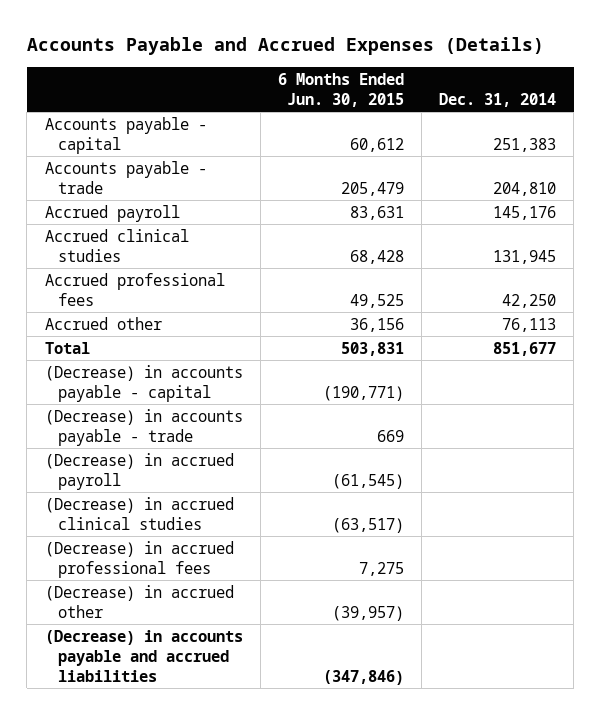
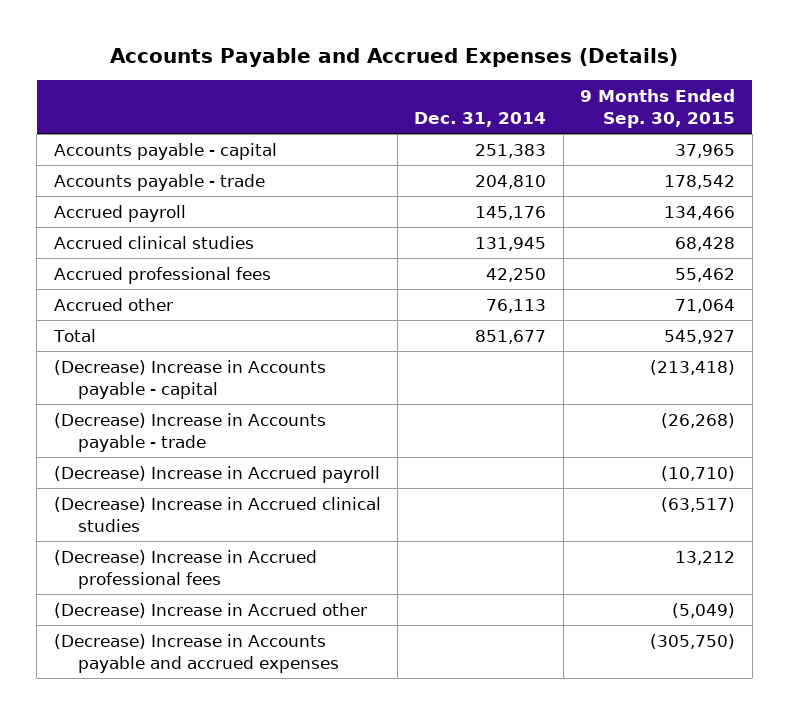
[277,72,404,107] 6 Months Ended Jun. 30, 2015 -> none
none -> [580,88,736,129] 9 Months Ended Sep. 30, 2015
[44,364,243,402] (Decrease) in accounts payable - capital -> [53,359,326,399] (Decrease) Increase in Accounts payable - capital
[44,408,243,446] (Decrease) in accounts payable - trade -> [53,412,326,452] (Decrease) Increase in Accounts payable - trade
[44,452,234,490] (Decrease) in accrued payroll -> [53,465,380,483] (Decrease) Increase in Accrued payroll
[44,496,234,530] (Decrease) in accrued clinical studies -> [53,496,381,532] (Decrease) Increase in Accrued clinical studies
[44,540,234,578] (Decrease) in accrued professional fees -> [53,549,317,589] (Decrease) Increase in Accrued professional fees
[44,584,234,618] (Decrease) in accrued other -> [53,602,367,618] (Decrease) Increase in Accrued other
[44,629,243,682] (Decrease) in accounts payable and accrued liabilities -> [53,633,340,673] (Decrease) Increase in Accounts payable and accrued expenses

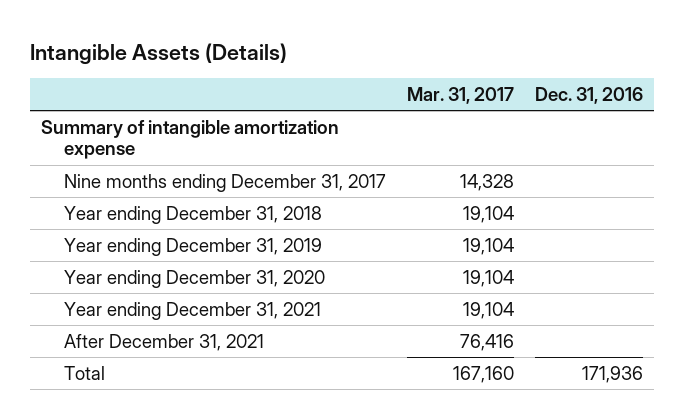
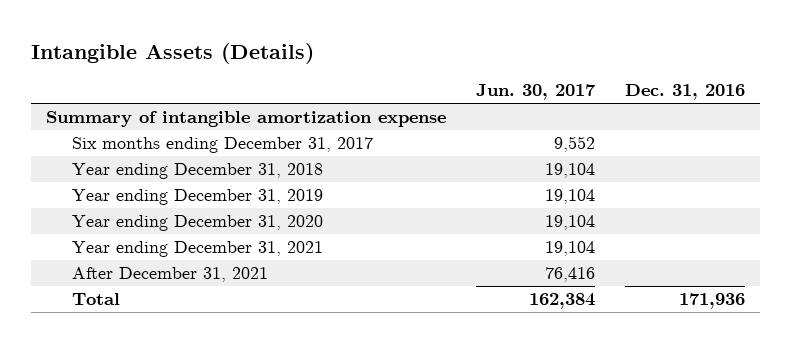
[406,87,514,105] Mar. 31, 2017 -> none
none -> [476,84,597,101] Jun. 30, 2017
[63,173,386,192] Nine months ending December 31, 2017 -> [72,137,374,154] Six months ending December 31, 2017

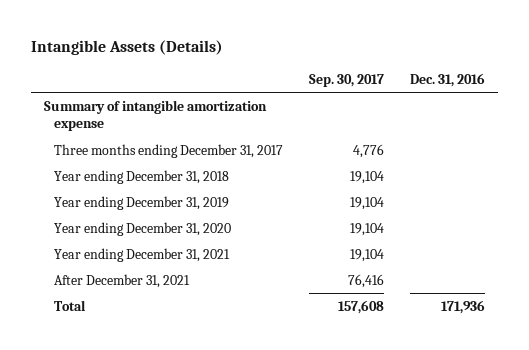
[476,84,597,101] Jun. 30, 2017 -> none
none -> [309,74,385,88] Sep. 30, 2017
[72,137,374,154] Six months ending December 31, 2017 -> [54,143,284,158] Three months ending December 31, 2017

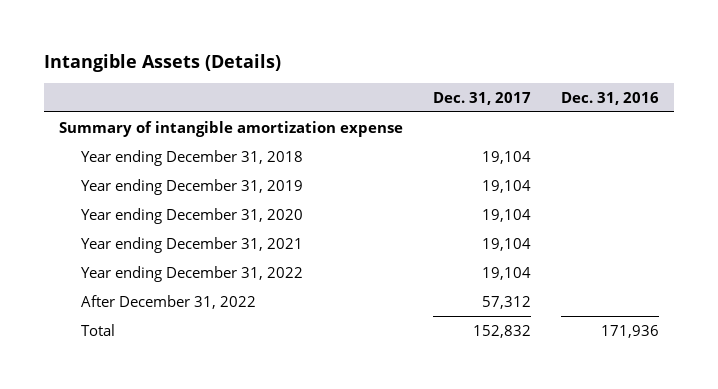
[309,74,385,88] Sep. 30, 2017 -> none
none -> [432,91,531,105] Dec. 31, 2017
[54,143,284,158] Three months ending December 31, 2017 -> none
none -> [81,265,304,282] Year ending December 31, 2022
[54,273,191,288] After December 31, 2021 -> [81,294,257,309] After December 31, 2022

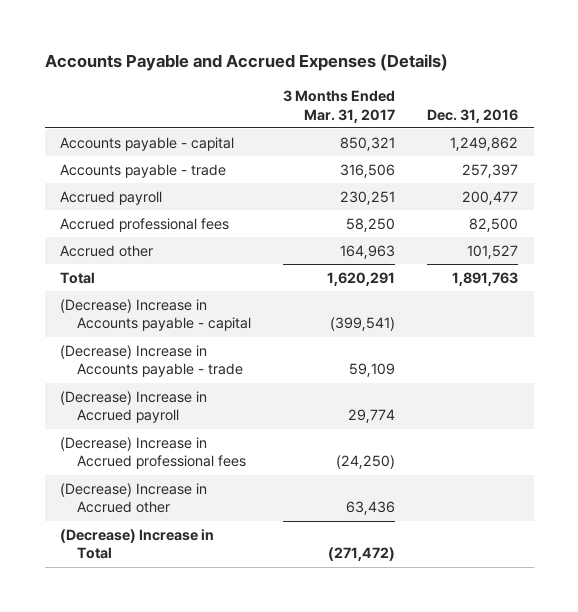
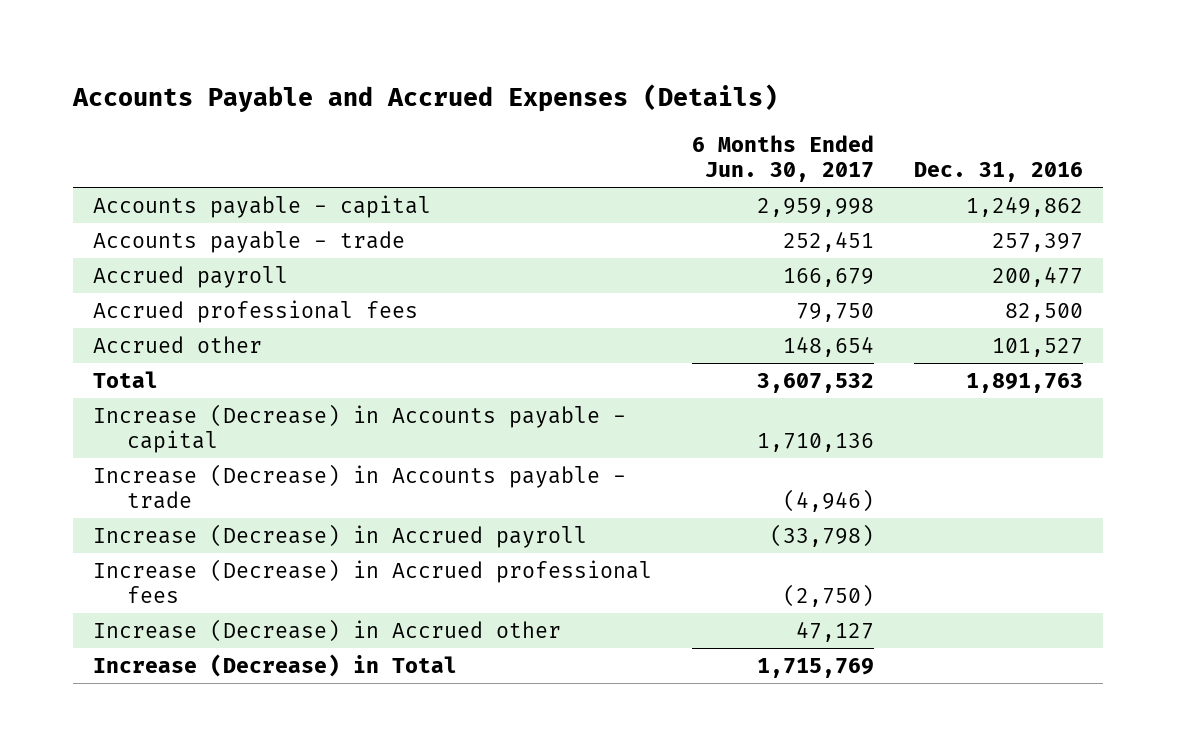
[283,89,396,123] 3 Months Ended Mar. 31, 2017 -> none
none -> [692,135,875,183] 6 Months Ended Jun. 30, 2017
[60,298,252,332] (Decrease) Increase in Accounts payable - capital -> [93,403,627,454] Increase (Decrease) in Accounts payable - capital
[60,344,244,378] (Decrease) Increase in Accounts payable - trade -> [93,463,627,510] Increase (Decrease) in Accounts payable - trade
[60,390,208,424] (Decrease) Increase in Accrued payroll -> [93,523,588,548] Increase (Decrease) in Accrued payroll
[60,436,247,470] (Decrease) Increase in Accrued professional fees -> [93,558,653,604] Increase (Decrease) in Accrued professional fees
[60,482,208,514] (Decrease) Increase in Accrued other -> [93,618,562,642] Increase (Decrease) in Accrued other
[60,528,215,560] (Decrease) Increase in Total -> [93,653,458,677] Increase (Decrease) in Total

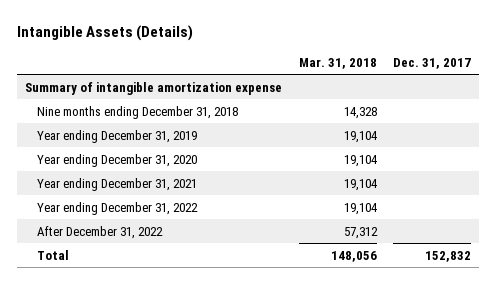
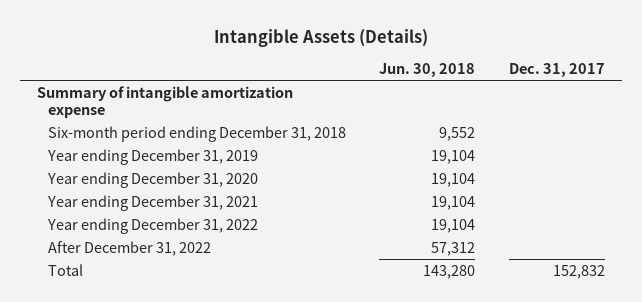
[298,57,377,69] Mar. 31, 2018 -> none
none -> [379,63,476,78] Jun. 30, 2018
[37,105,239,119] Nine months ending December 31, 2018 -> [47,125,346,142] Six-month period ending December 31, 2018

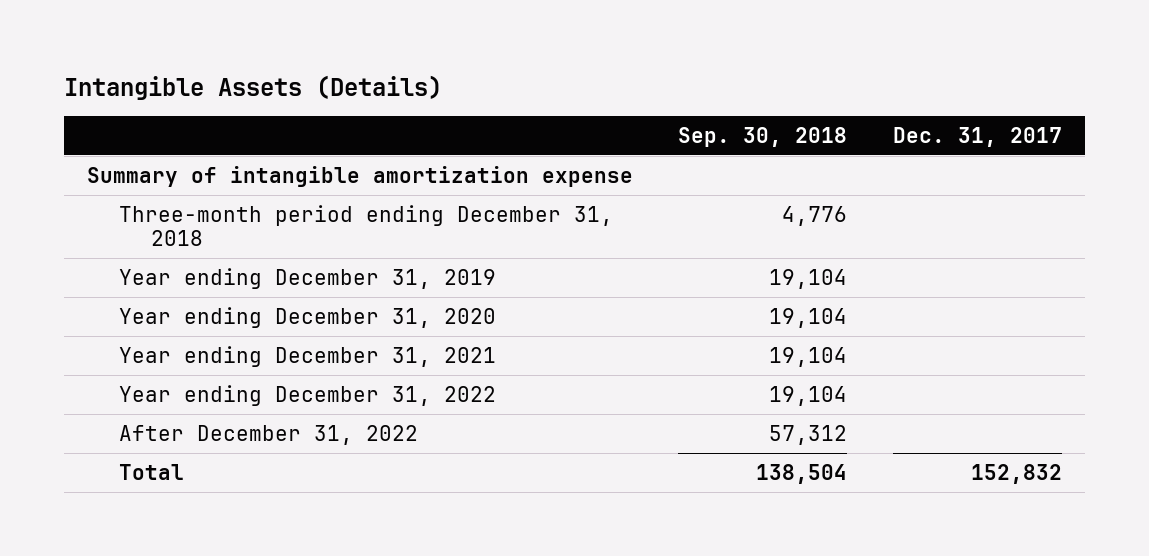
[379,63,476,78] Jun. 30, 2018 -> none
none -> [678,126,848,147] Sep. 30, 2018
[47,125,346,142] Six-month period ending December 31, 2018 -> [118,204,613,246] Three-month period ending December 31, 2018

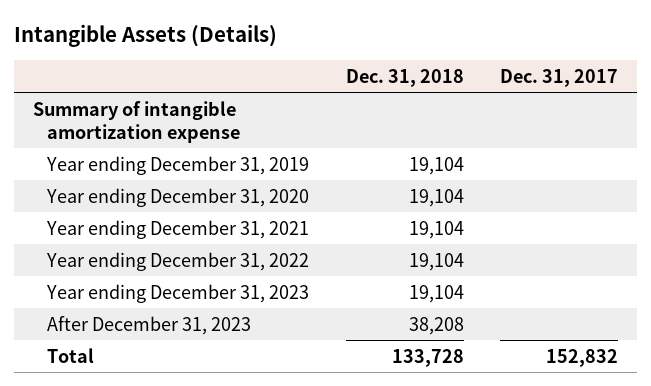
[678,126,848,147] Sep. 30, 2018 -> none
none -> [345,68,464,87] Dec. 31, 2018
[118,204,613,246] Three-month period ending December 31, 2018 -> none
none -> [46,283,310,303] Year ending December 31, 2023
[118,424,418,445] After December 31, 2022 -> [47,315,252,335] After December 31, 2023

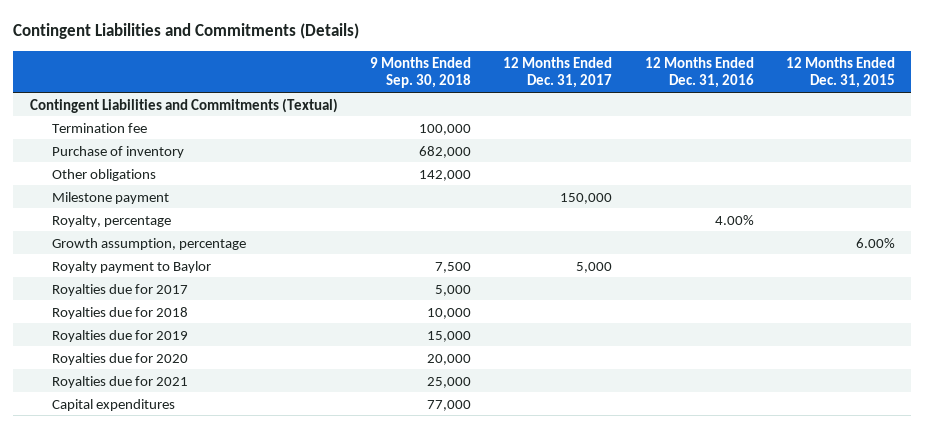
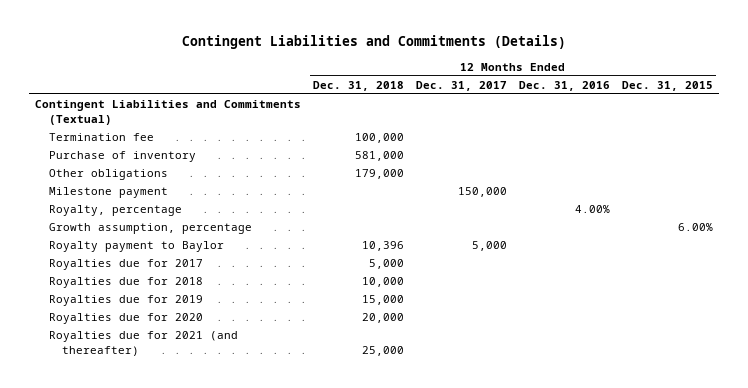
[369,56,471,89] 9 Months Ended Sep. 30, 2018 -> none
none -> [312,80,404,91] Dec. 31, 2018
[51,398,175,411] Capital expenditures -> none
[51,375,188,388] Royalties due for 2021 -> [48,331,238,356] Royalties due for 2021 (and thereafter)

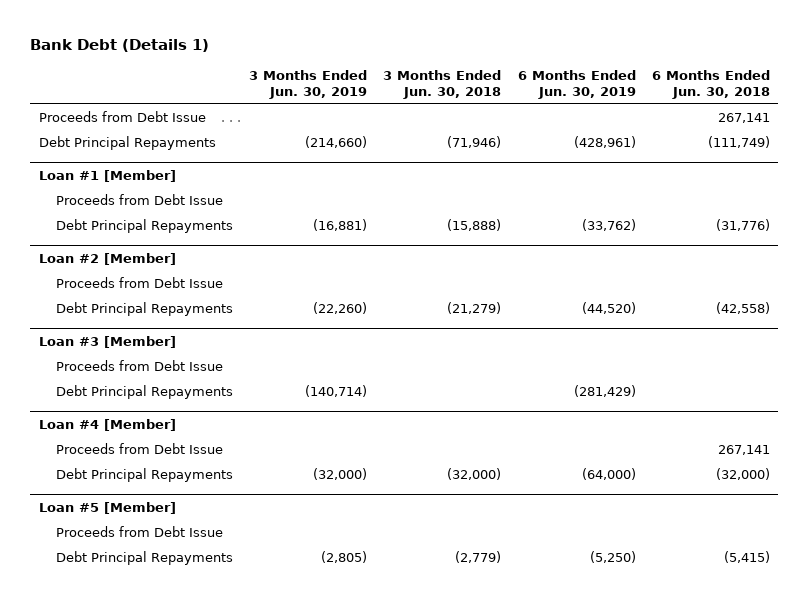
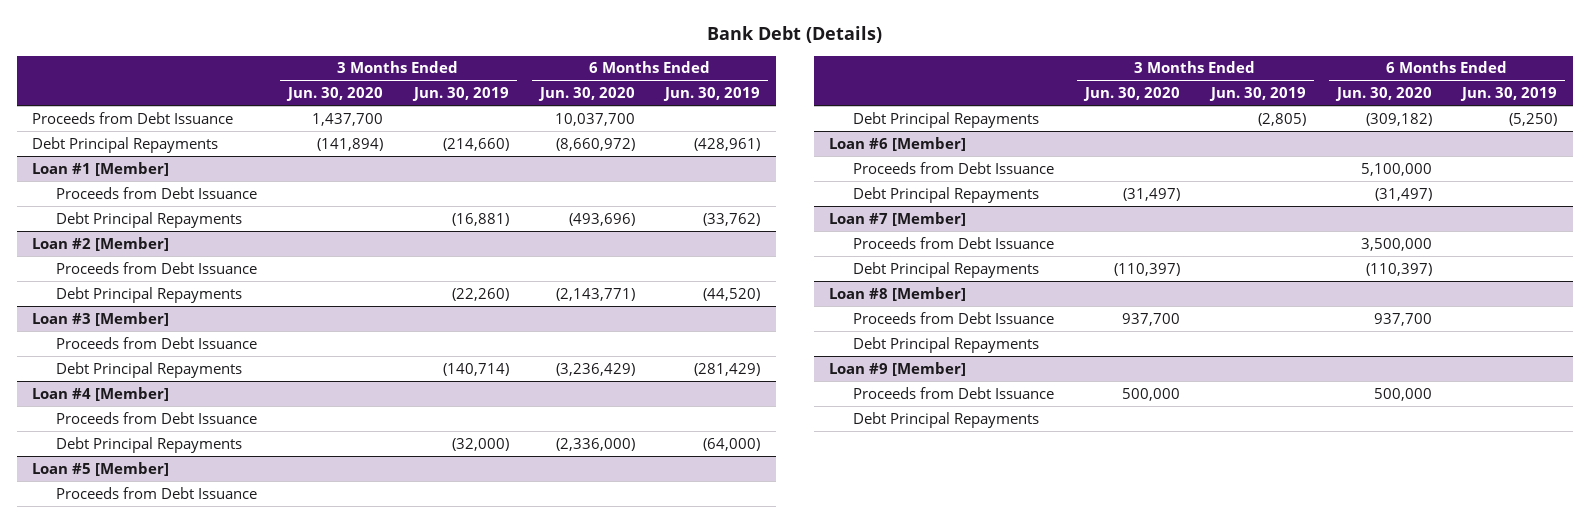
[30,39,210,53] Bank Debt (Details 1) -> [706,26,882,44] Bank Debt (Details)
[383,69,502,99] 3 Months Ended Jun. 30, 2018 -> none
[652,69,771,99] 6 Months Ended Jun. 30, 2018 -> none
none -> [285,87,383,102] Jun. 30, 2020
none -> [537,87,635,102] Jun. 30, 2020
[38,111,206,123] Proceeds from Debt Issue -> [32,111,234,124] Proceeds from Debt Issuance
[55,194,223,206] Proceeds from Debt Issue -> [56,186,258,199] Proceeds from Debt Issuance
[55,277,223,289] Proceeds from Debt Issue -> [56,261,258,274] Proceeds from Debt Issuance
[55,360,223,372] Proceeds from Debt Issue -> [56,336,258,349] Proceeds from Debt Issuance
[55,443,223,455] Proceeds from Debt Issue -> [56,411,258,424] Proceeds from Debt Issuance
[55,526,223,538] Proceeds from Debt Issue -> [56,486,258,499] Proceeds from Debt Issuance
none -> [829,136,967,151] Loan #6 [Member]
none -> [853,161,1055,174] Proceeds from Debt Issuance
none -> [853,186,1040,203] Debt Principal Repayments
none -> [829,211,967,226] Loan #7 [Member]
none -> [853,236,1055,249] Proceeds from Debt Issuance
none -> [853,261,1040,278] Debt Principal Repayments
none -> [829,286,967,301] Loan #8 [Member]
none -> [853,311,1055,324] Proceeds from Debt Issuance
none -> [853,336,1040,353] Debt Principal Repayments
none -> [829,361,967,376] Loan #9 [Member]
none -> [853,386,1055,399] Proceeds from Debt Issuance
none -> [853,411,1040,428] Debt Principal Repayments

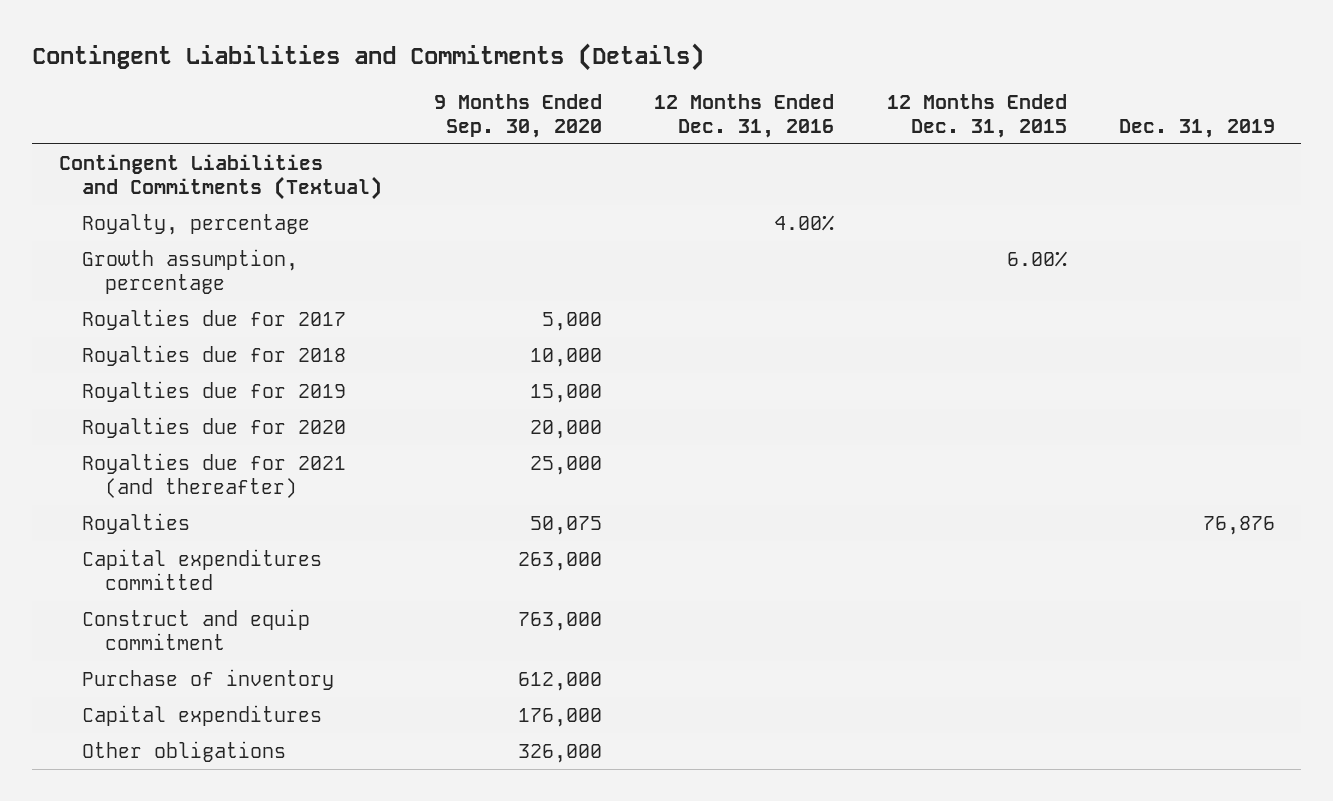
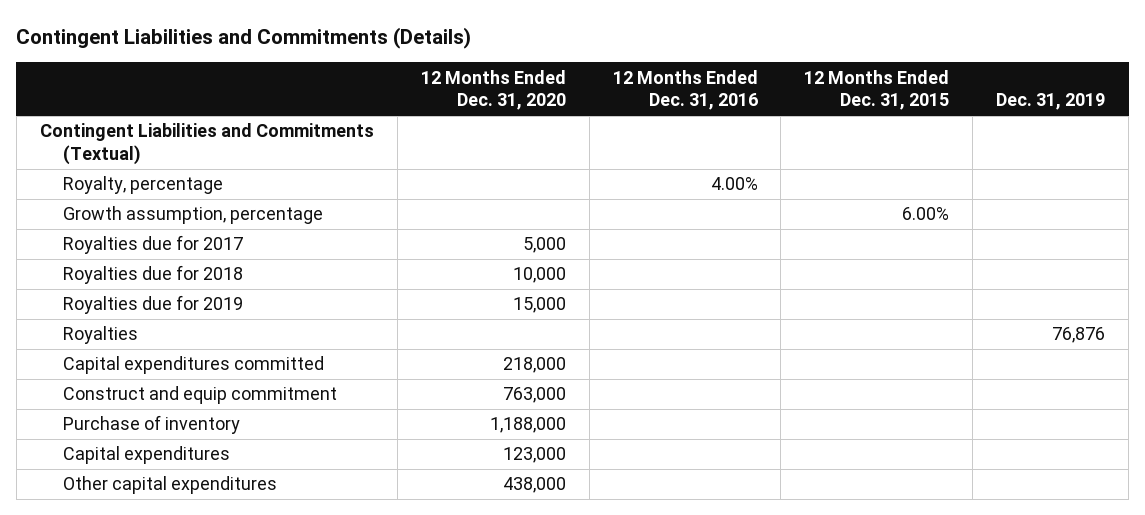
[434,94,603,139] 9 Months Ended Sep. 30, 2020 -> none
none -> [420,69,566,111] 12 Months Ended Dec. 31, 2020
[82,416,347,438] Royalties due for 2020 -> none
[82,452,347,498] Royalties due for 2021 (and thereafter) -> none
[82,740,287,762] Other obligations -> [62,476,277,495] Other capital expenditures

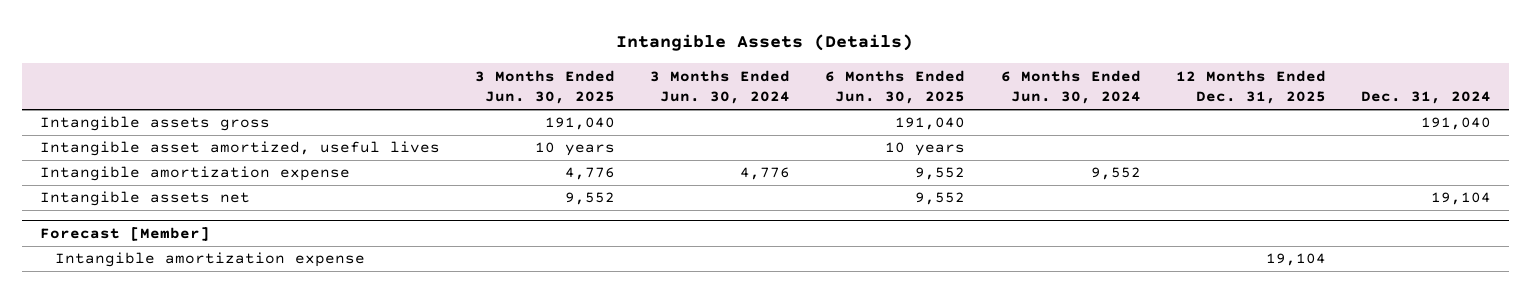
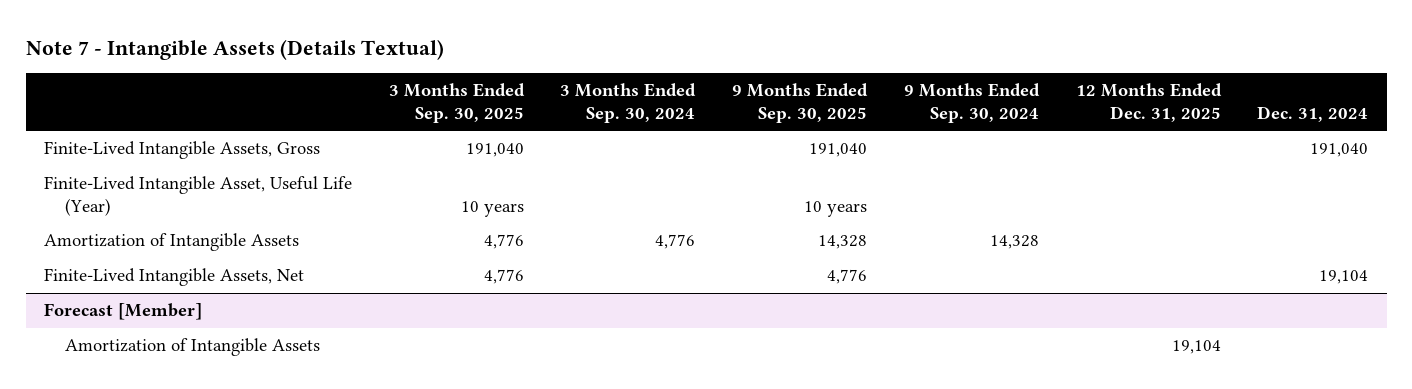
[616,34,914,52] Intangible Assets (Details) -> [25,38,444,60] Note 7 - Intangible Assets (Details Textual)
[475,69,616,105] 3 Months Ended Jun. 30, 2025 -> none
[650,69,791,105] 3 Months Ended Jun. 30, 2024 -> none
[825,69,966,105] 6 Months Ended Jun. 30, 2025 -> none
[1000,69,1141,105] 6 Months Ended Jun. 30, 2024 -> none
none -> [388,83,525,123] 3 Months Ended Sep. 30, 2025
none -> [560,83,697,123] 3 Months Ended Sep. 30, 2024
none -> [732,83,869,123] 9 Months Ended Sep. 30, 2025
none -> [903,83,1040,123] 9 Months Ended Sep. 30, 2024
[39,116,270,132] Intangible assets gross -> [44,141,321,160] Finite-Lived Intangible Assets, Gross
[39,141,440,157] Intangible asset amortized, useful lives -> [44,176,353,216] Finite-Lived Intangible Asset, Useful Life (Year)
[39,166,350,182] Intangible amortization expense -> [44,233,300,252] Amortization of Intangible Assets
[39,191,250,207] Intangible assets net -> [44,268,305,287] Finite-Lived Intangible Assets, Net
[54,252,365,268] Intangible amortization expense -> [65,338,321,357] Amortization of Intangible Assets

